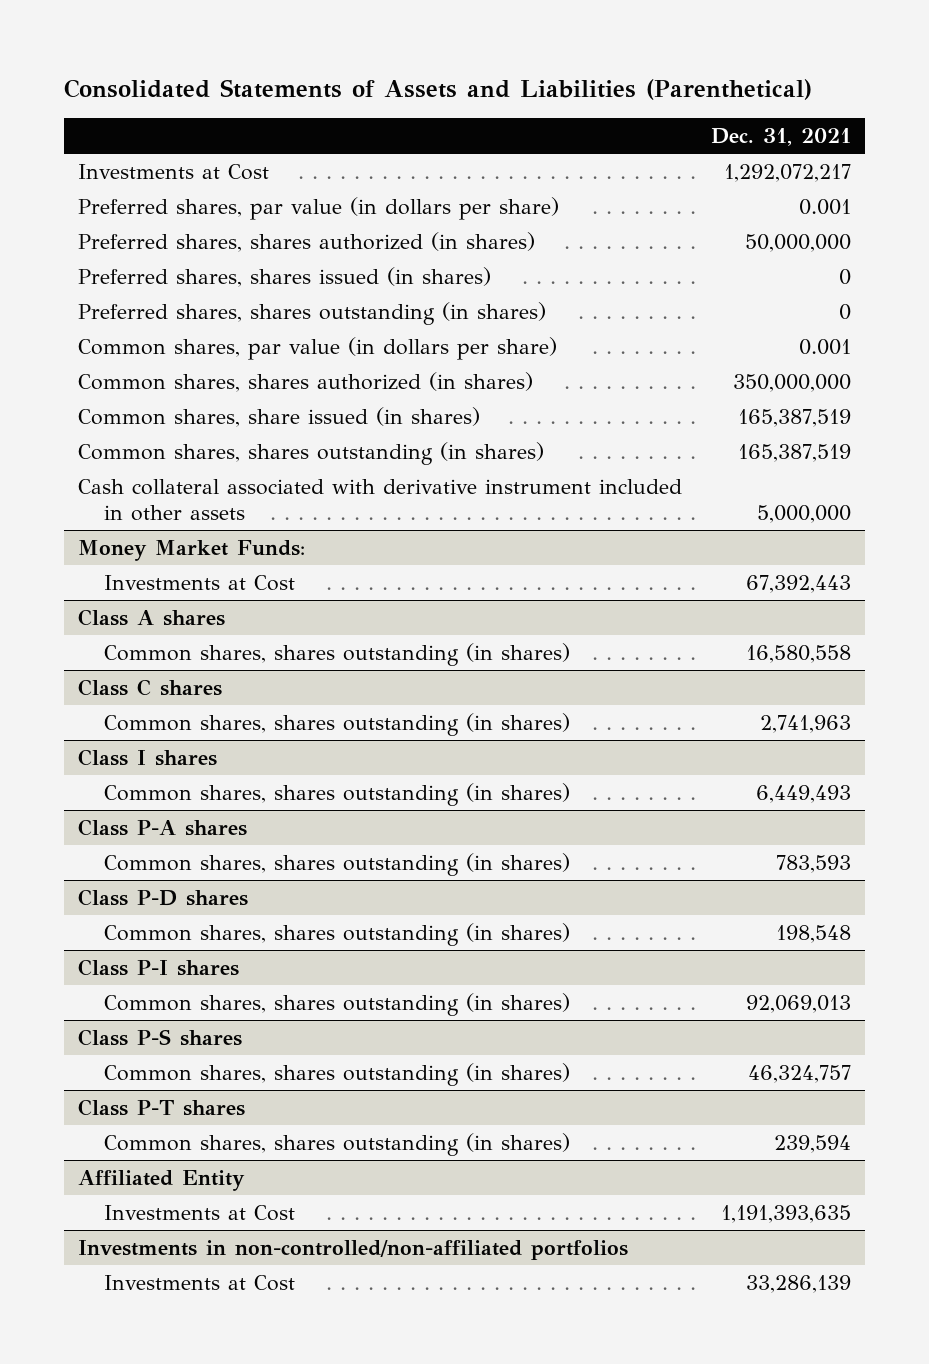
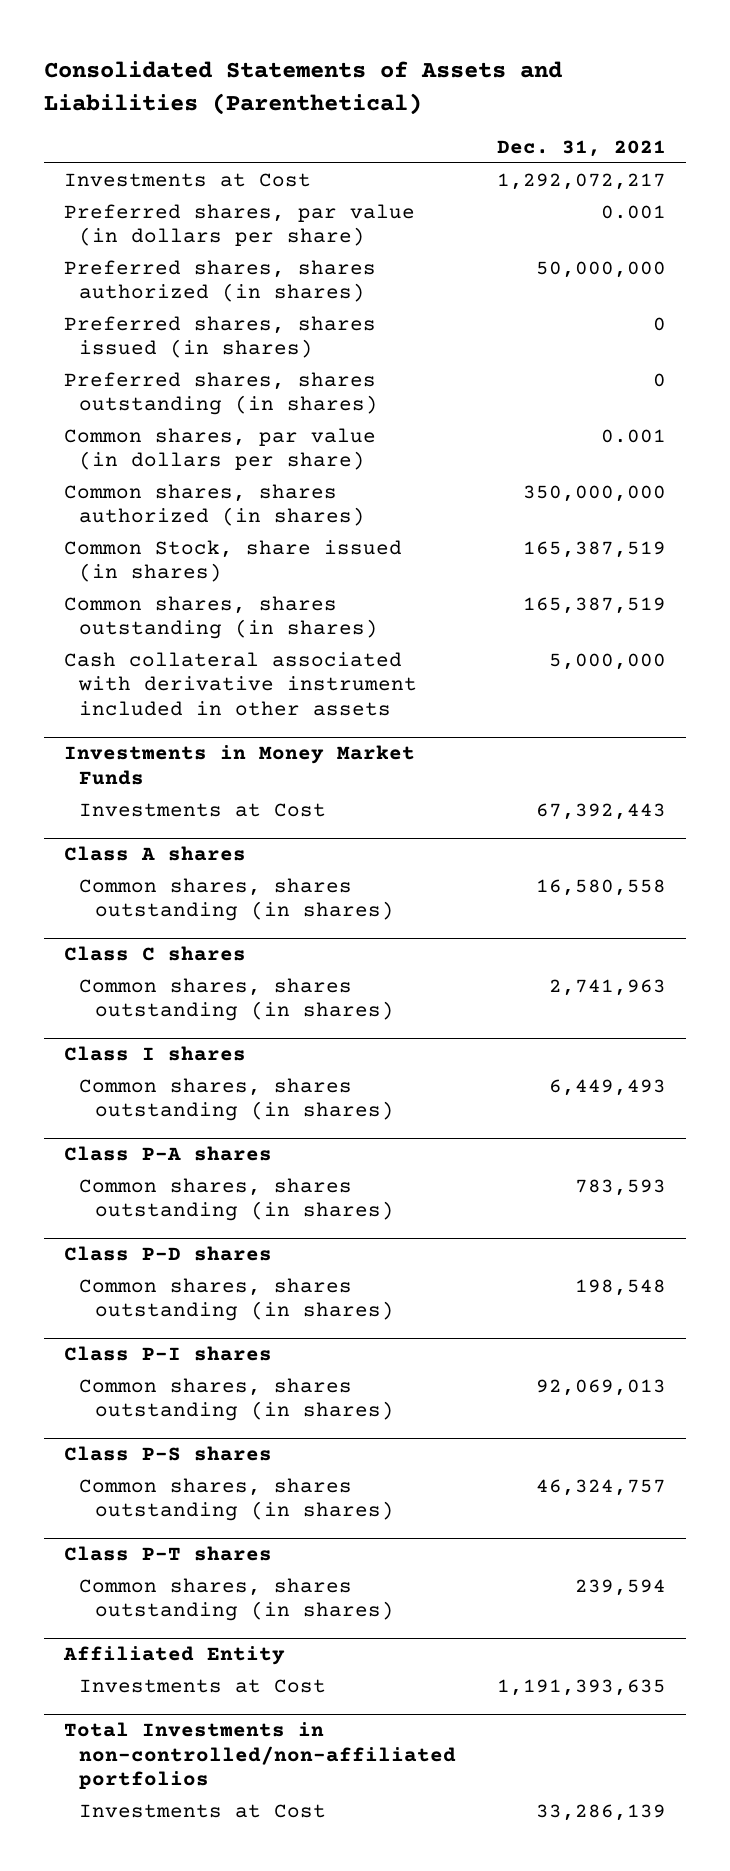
[77,406,480,427] Common shares, share issued (in shares) -> [64,540,403,583] Common Stock, share issued (in shares)
[77,539,305,561] Money Market Funds: -> [64,745,416,785] Investments in Money Market Funds
[77,1239,628,1260] Investments in non-controlled/non-affiliated portfolios -> [64,1722,457,1789] Total Investments in non-controlled/non-affiliated portfolios

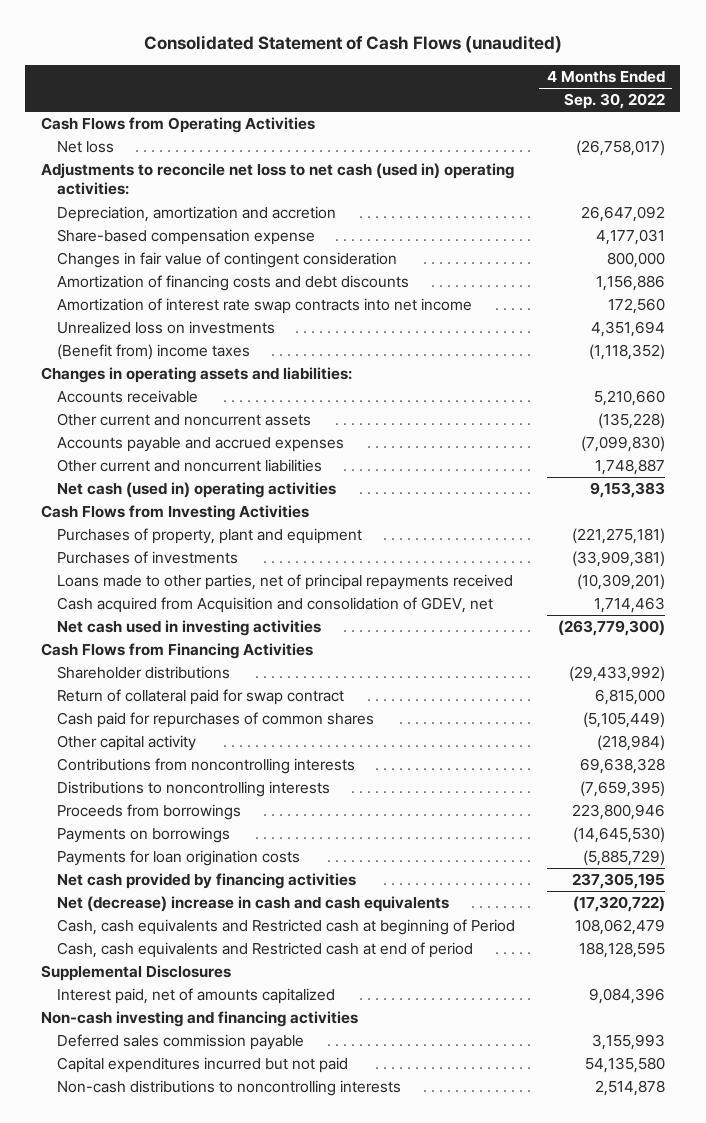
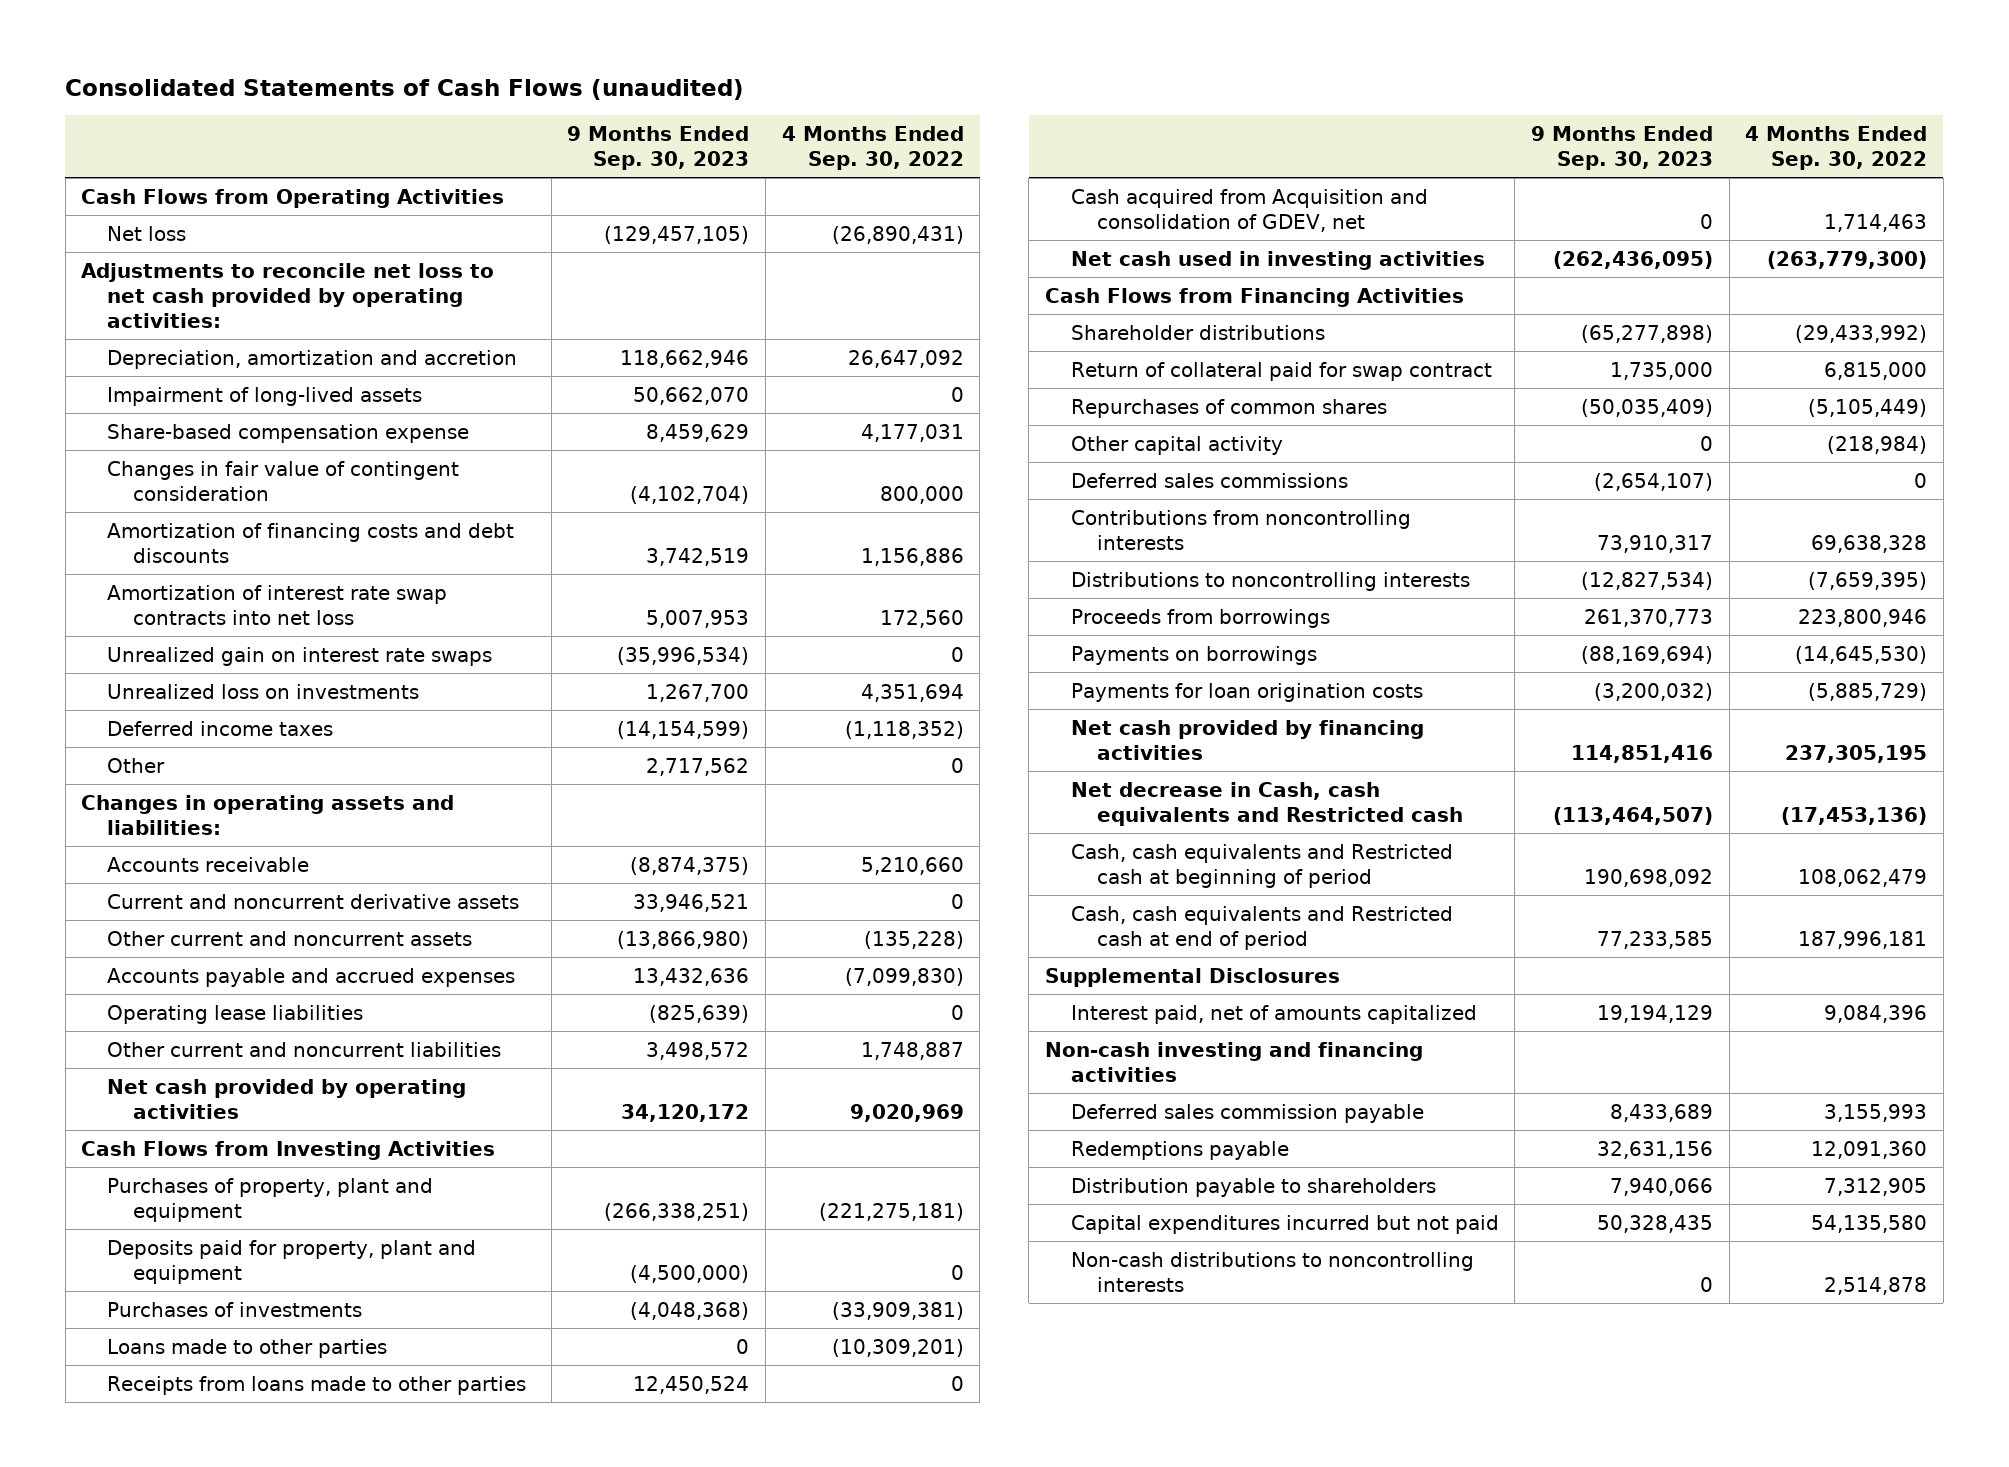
[143,35,562,54] Consolidated Statement of Cash Flows (unaudited) -> [65,78,745,100] Consolidated Statements of Cash Flows (unaudited)
none -> [567,125,750,171] 9 Months Ended Sep. 30, 2023
[575,140,665,157] (26,758,017) -> [831,225,964,244] (26,890,431)
[41,163,515,196] Adjustments to reconcile net loss to net cash (used in) operating activities: -> [81,262,495,329] Adjustments to reconcile net loss to net cash provided by operating activities:
none -> [107,386,423,406] Impairment of long-lived assets
[57,298,473,315] Amortization of interest rate swap contracts into net income -> [107,584,448,625] Amortization of interest rate swap contracts into net loss
none -> [107,646,493,666] Unrealized gain on interest rate swaps
[57,344,251,361] (Benefit from) income taxes -> [107,720,334,736] Deferred income taxes
none -> [107,757,166,773] Other
none -> [107,893,520,909] Current and noncurrent derivative assets
none -> [107,1004,364,1024] Operating lease liabilities
[57,482,337,499] Net cash (used in) operating activities -> [107,1078,467,1119] Net cash provided by operating activities
[589,482,665,499] 9,153,383 -> [849,1103,964,1122] 9,020,969
none -> [107,1239,477,1284] Deposits paid for property, plant and equipment
[57,574,514,591] Loans made to other parties, net of principal repayments received -> [107,1338,388,1358] Loans made to other parties
none -> [107,1375,527,1395] Receipts from loans made to other parties
[57,712,375,729] Cash paid for repurchases of common shares -> [1070,398,1387,418] Repurchases of common shares
none -> [1070,472,1348,488] Deferred sales commissions
[57,896,450,913] Net (decrease) increase in cash and cash equivalents -> [1070,781,1463,826] Net decrease in Cash, cash equivalents and Restricted cash
[572,896,665,913] (17,320,722) -> [1781,806,1928,825] (17,453,136)
[57,919,516,936] Cash, cash equivalents and Restricted cash at beginning of Period -> [1070,843,1453,888] Cash, cash equivalents and Restricted cash at beginning of period
[578,942,665,959] 188,128,595 -> [1798,930,1928,949] 187,996,181
none -> [1070,1140,1289,1160] Redemptions payable
none -> [1070,1177,1436,1197] Distribution payable to shareholders

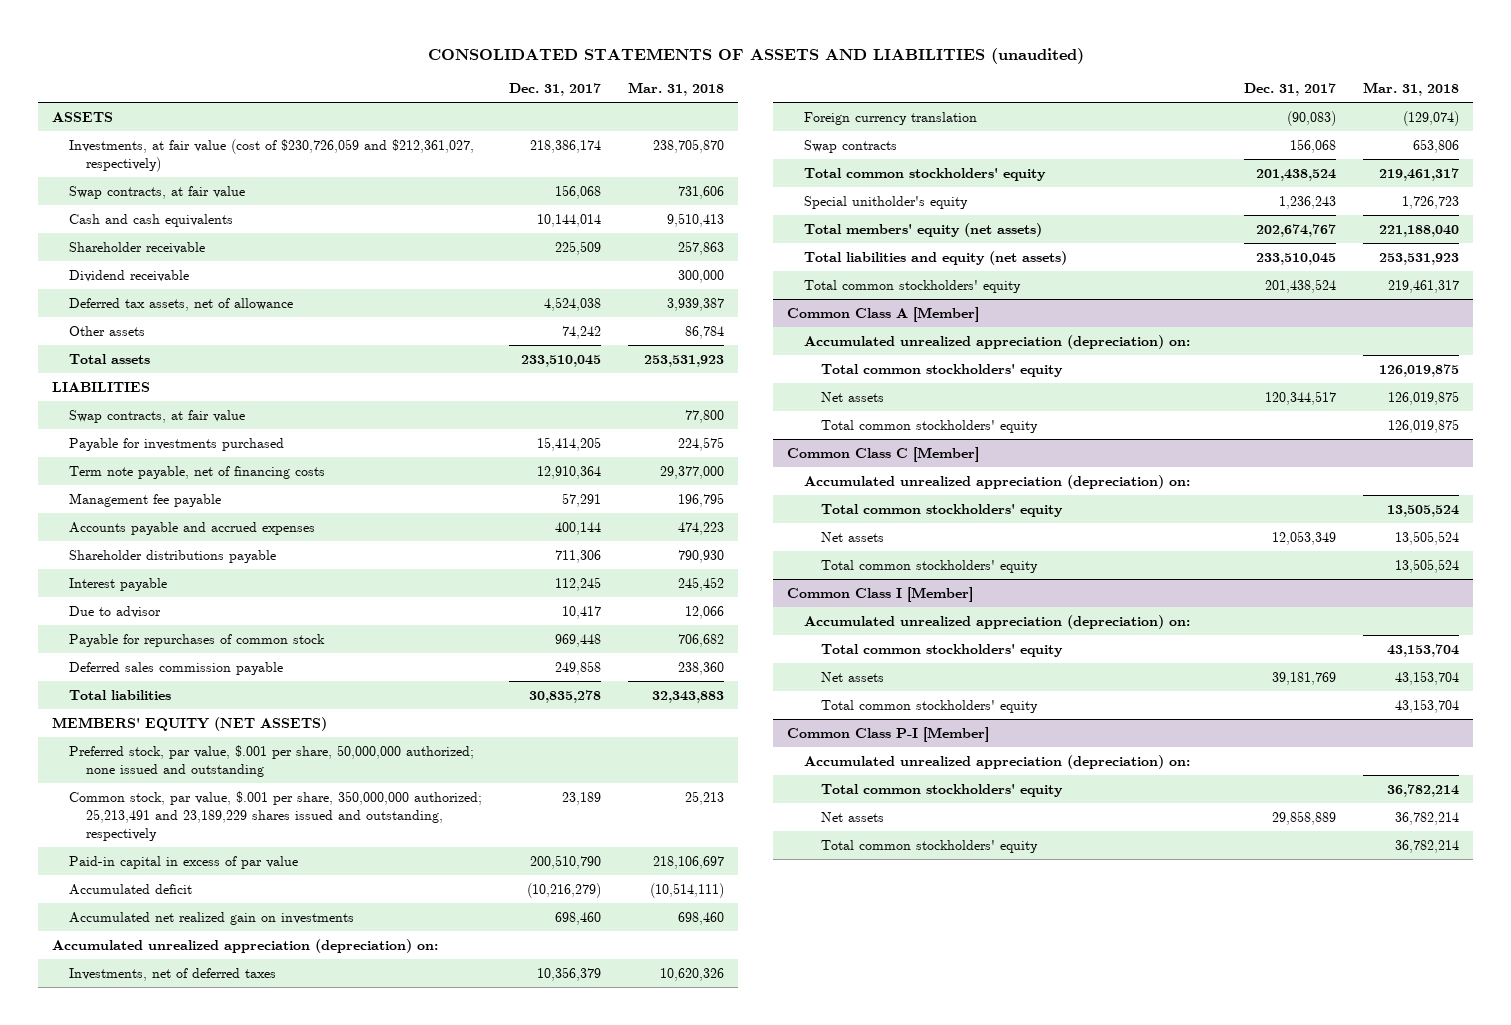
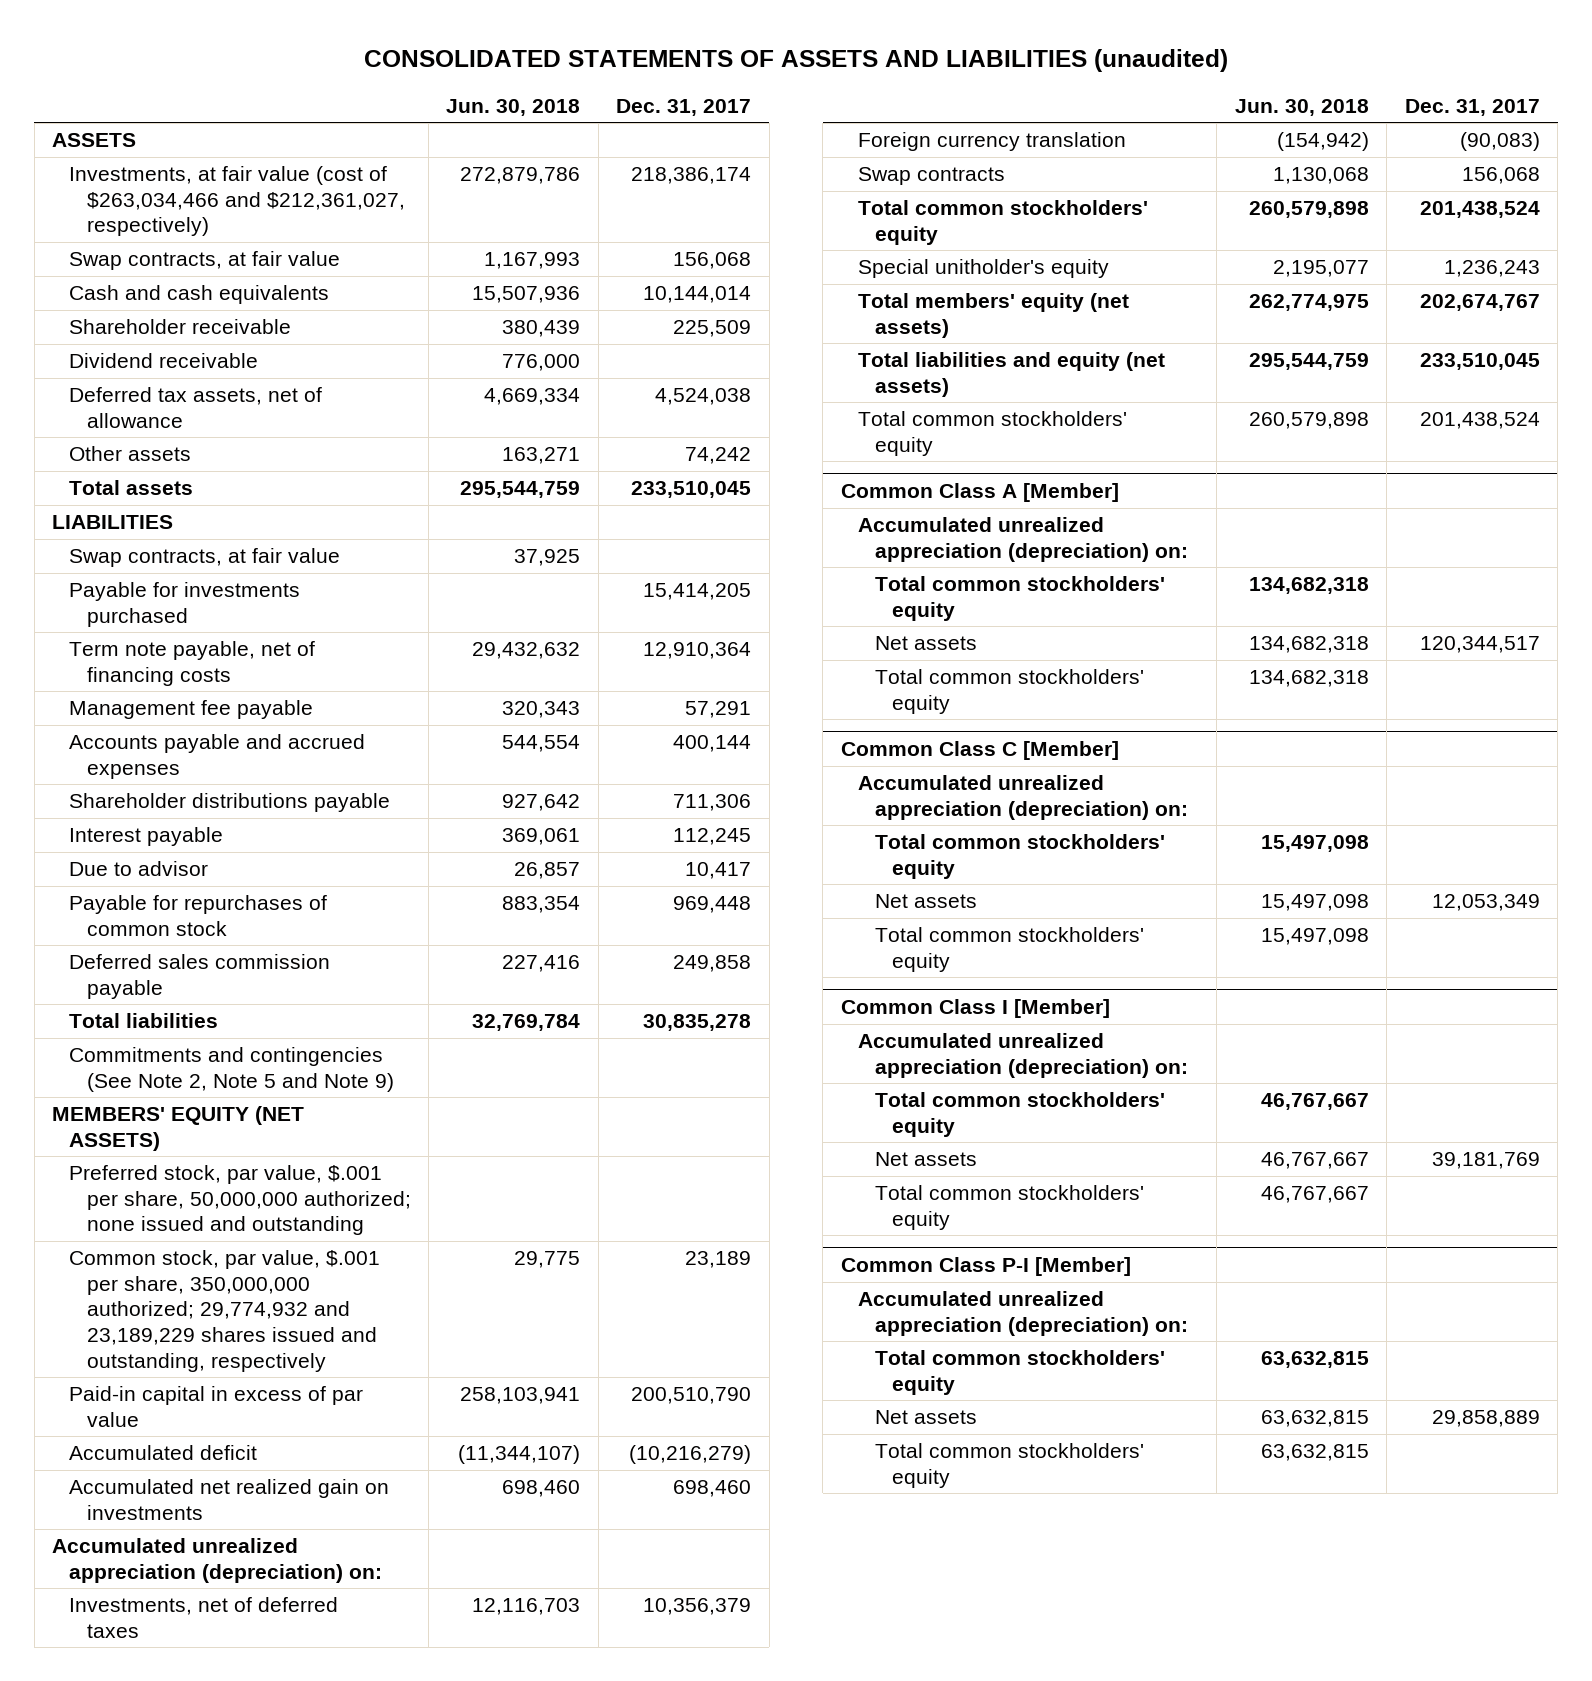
[628,82,725,97] Mar. 31, 2018 -> none
none -> [446,98,581,116] Jun. 30, 2018
[69,138,475,172] Investments, at fair value (cost of $230,726,059 and $212,361,027, respectively) -> [69,166,405,237] Investments, at fair value (cost of $263,034,466 and $212,361,027, respectively)
none -> [69,1047,394,1092] Commitments and contingencies (See Note 2, Note 5 and Note 9)
[69,790,483,841] Common stock, par value, $.001 per share, 350,000,000 authorized; 25,213,491 and 23,189,229 shares issued and outstanding, respectively -> [69,1250,381,1372] Common stock, par value, $.001 per share, 350,000,000 authorized; 29,774,932 and 23,189,229 shares issued and outstanding, respectively

